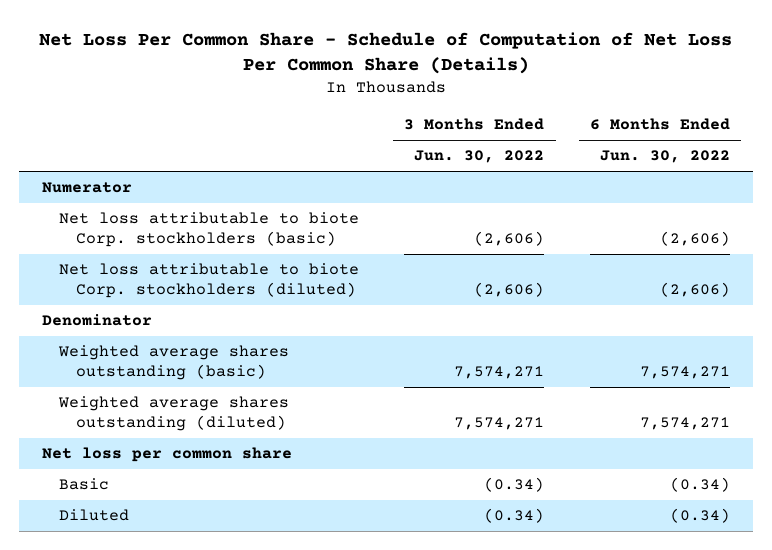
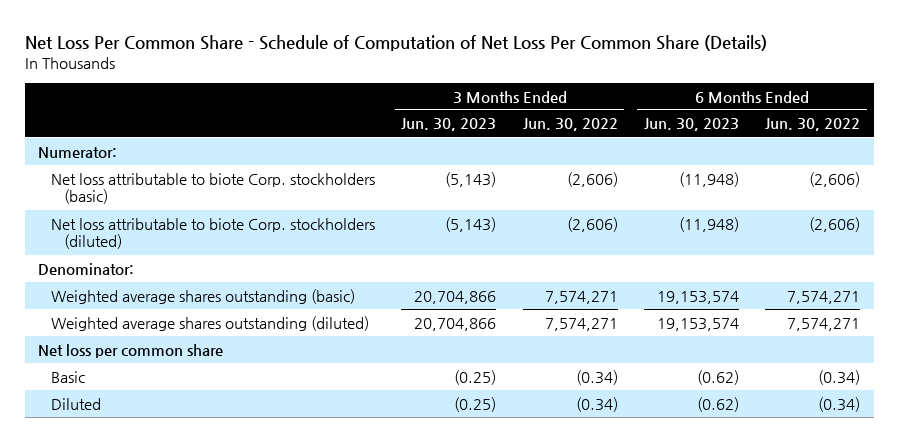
none -> [401,118,497,132] Jun. 30, 2023
none -> [644,118,740,132] Jun. 30, 2023
[42,182,133,194] Numerator -> [38,146,118,158] Numerator:
[42,314,153,327] Denominator -> [38,262,135,275] Denominator:

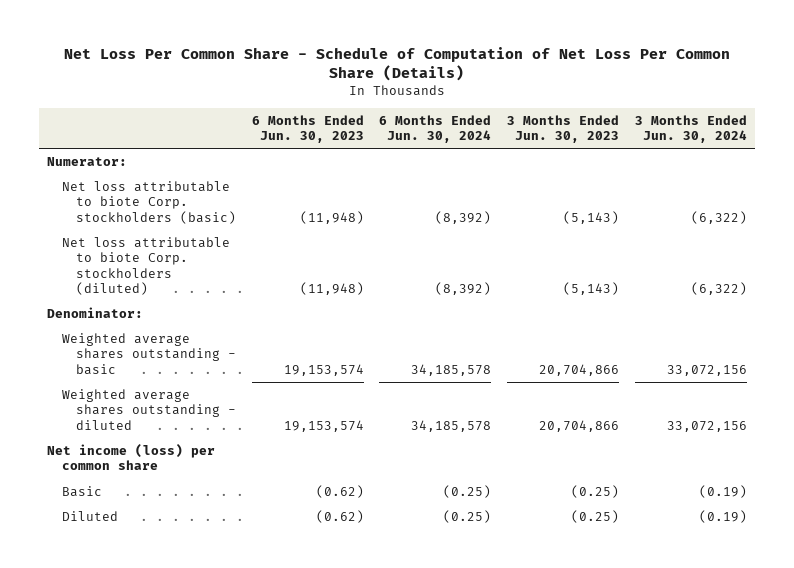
[522,118,618,132] Jun. 30, 2022 -> none
[765,118,861,132] Jun. 30, 2022 -> none
none -> [379,114,492,144] 6 Months Ended Jun. 30, 2024
none -> [634,114,747,144] 3 Months Ended Jun. 30, 2024
[51,288,356,304] Weighted average shares outstanding (basic) -> [61,332,237,375] Weighted average shares outstanding - basic
[51,315,370,331] Weighted average shares outstanding (diluted) -> [61,388,237,430] Weighted average shares outstanding - diluted
[38,343,224,358] Net loss per common share -> [47,443,216,471] Net income (loss) per common share

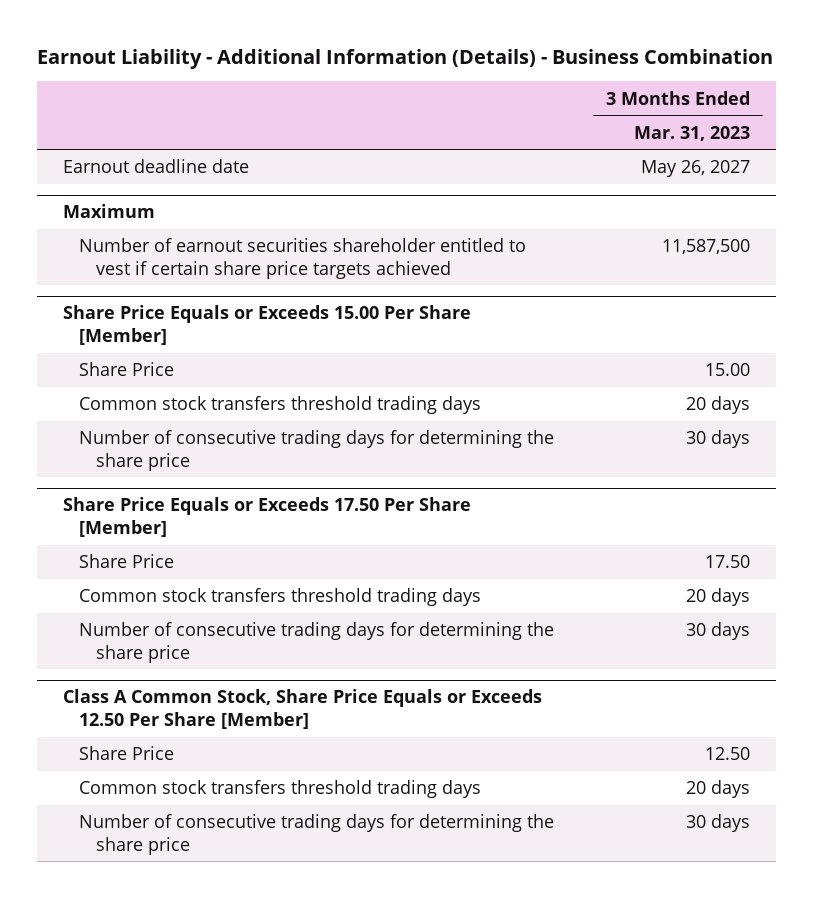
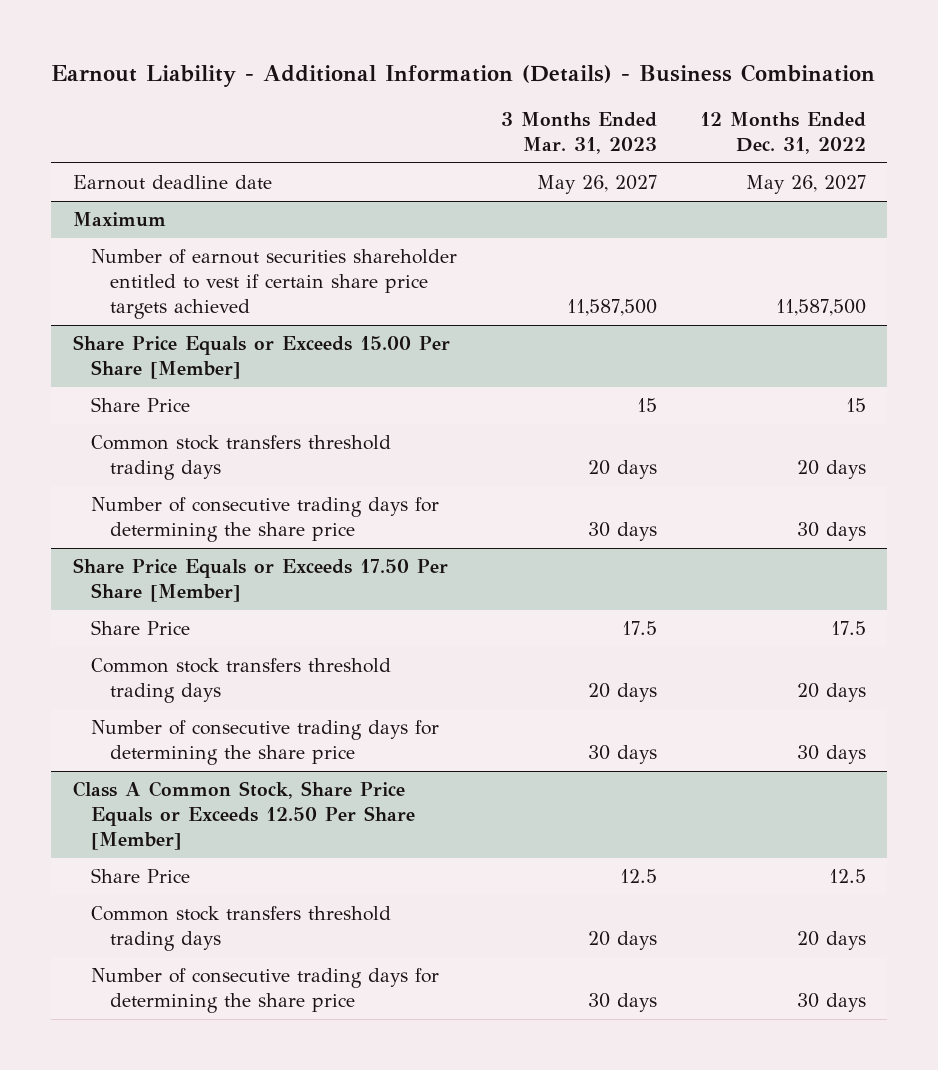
none -> [699,112,866,155] 12 Months Ended Dec. 31, 2022
[704,363,750,377] 15.00 -> [636,398,657,413] 15
[704,555,750,569] 17.50 -> [621,621,657,636] 17.5
[704,747,750,761] 12.50 -> [619,869,657,884] 12.5

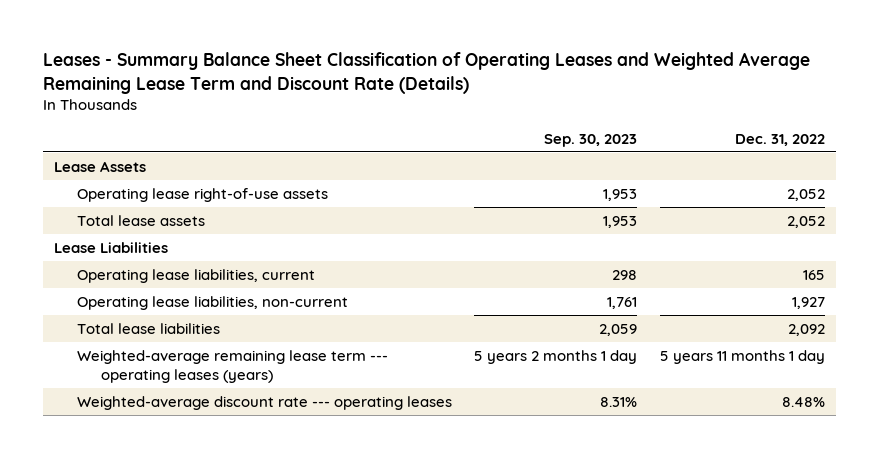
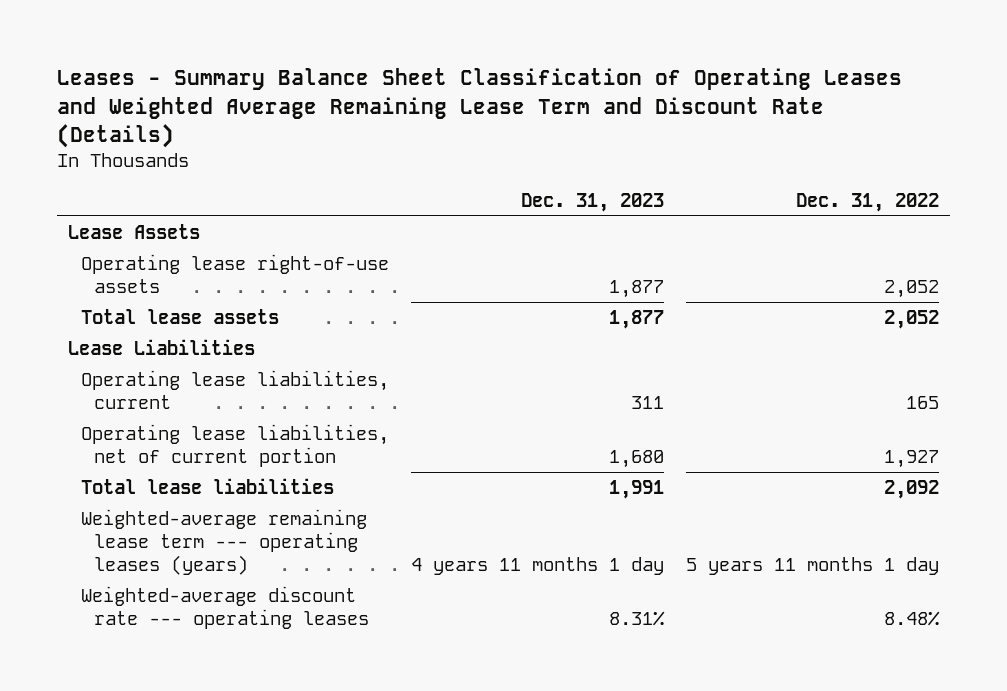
[544,133,638,147] Sep. 30, 2023 -> none
none -> [520,192,664,212] Dec. 31, 2023
[77,295,349,310] Operating lease liabilities, non-current -> [80,423,389,468] Operating lease liabilities, net of current portion

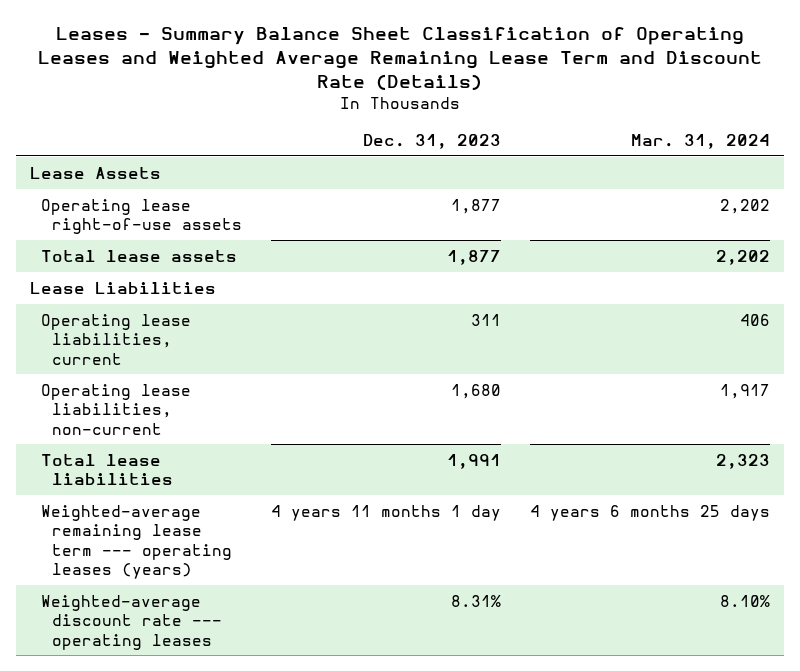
[795,192,939,212] Dec. 31, 2022 -> none
none -> [630,133,770,149] Mar. 31, 2024
[80,423,389,468] Operating lease liabilities, net of current portion -> [41,383,192,435] Operating lease liabilities, non-current

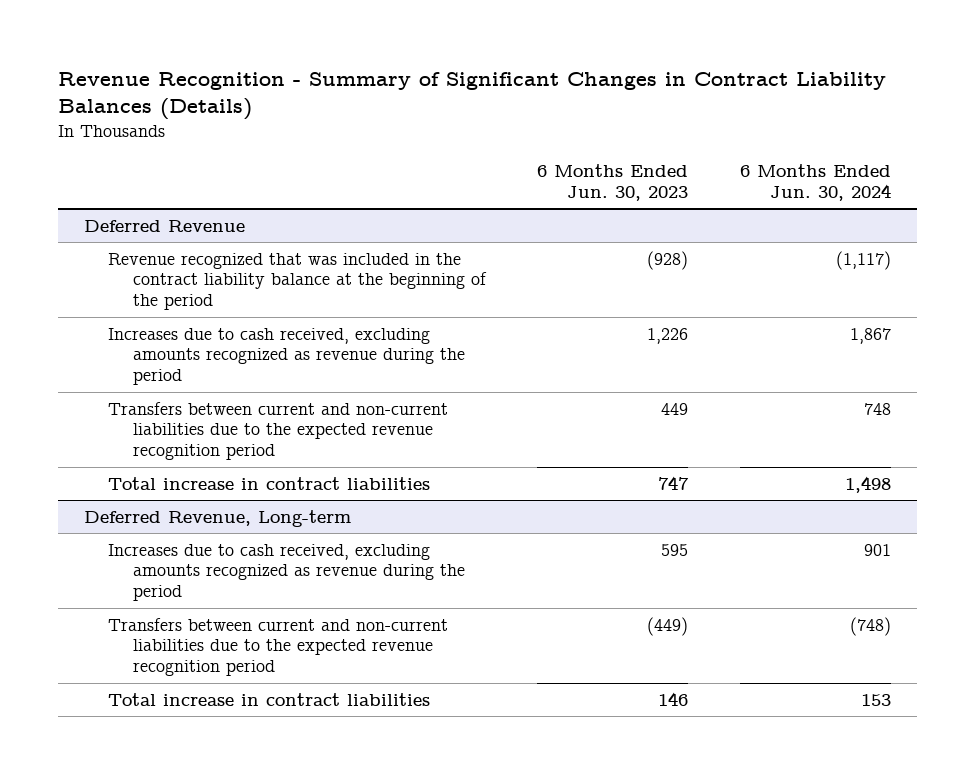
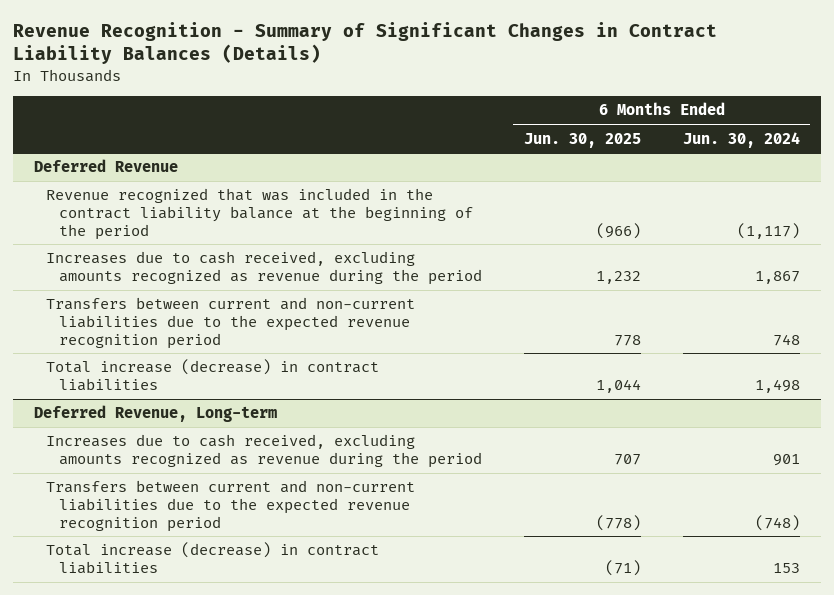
[537,164,689,201] 6 Months Ended Jun. 30, 2023 -> none
none -> [523,132,641,148] Jun. 30, 2025
[108,476,431,490] Total increase in contract liabilities -> [46,359,380,392] Total increase (decrease) in contract liabilities
[108,692,431,706] Total increase in contract liabilities -> [46,542,380,575] Total increase (decrease) in contract liabilities

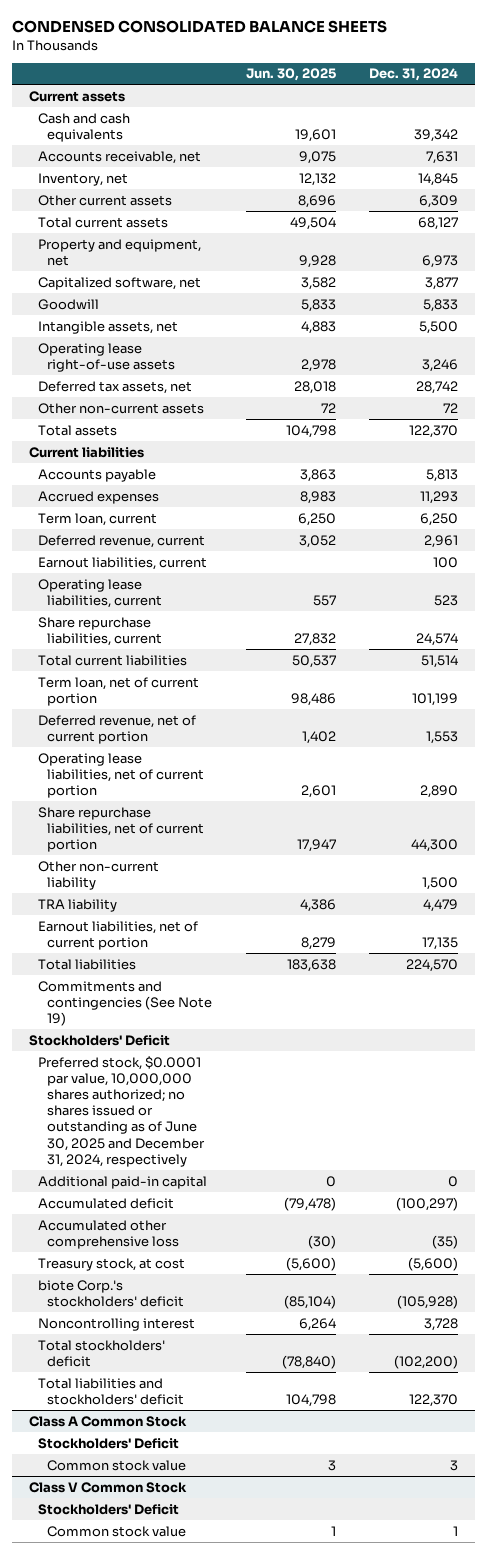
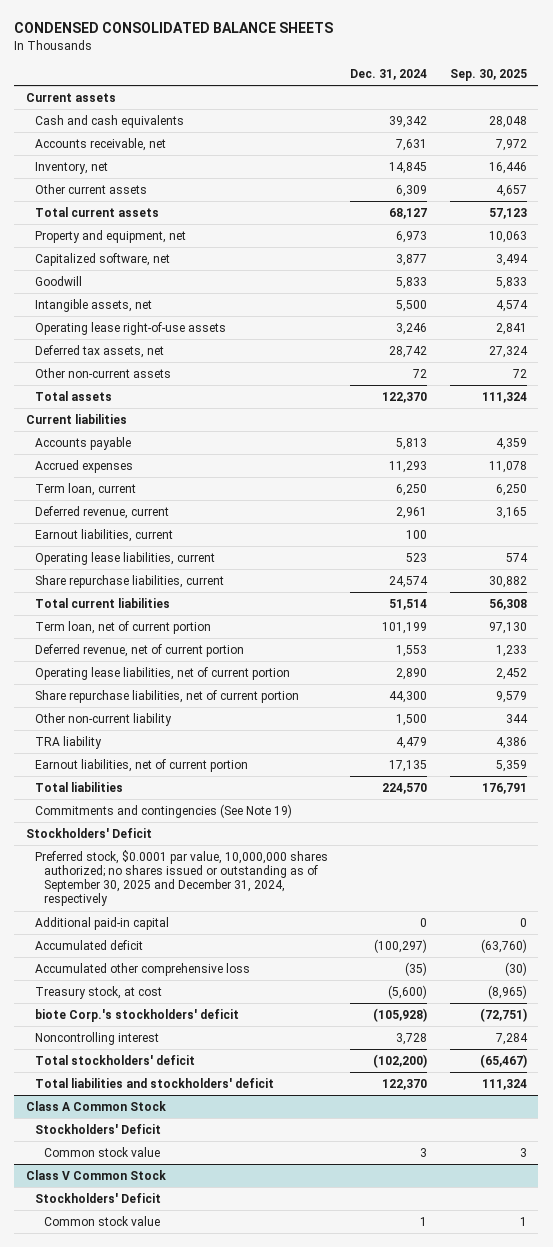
[245,68,336,82] Jun. 30, 2025 -> none
none -> [450,69,528,82] Sep. 30, 2025
[37,1055,206,1167] Preferred stock, $0.0001 par value, 10,000,000 shares authorized; no shares issued or outstanding as of June 30, 2025 and December 31, 2024, respectively -> [34,849,328,907] Preferred stock, $0.0001 par value, 10,000,000 shares authorized; no shares issued or outstanding as of September 30, 2025 and December 31, 2024, respectively

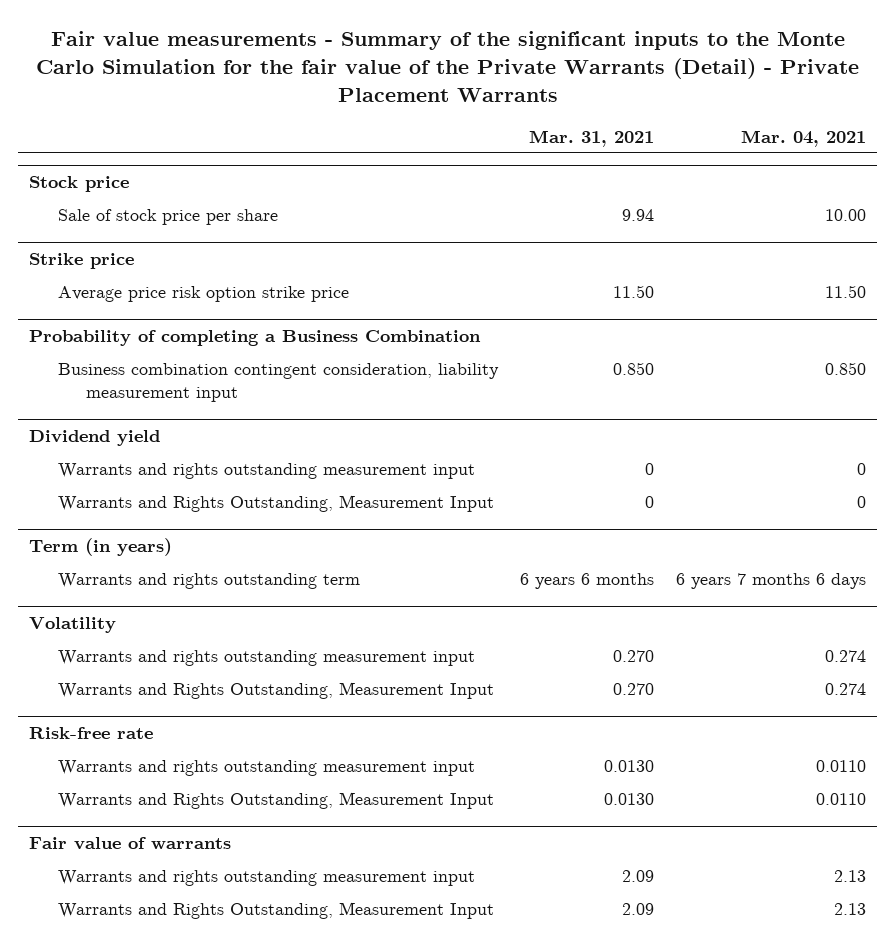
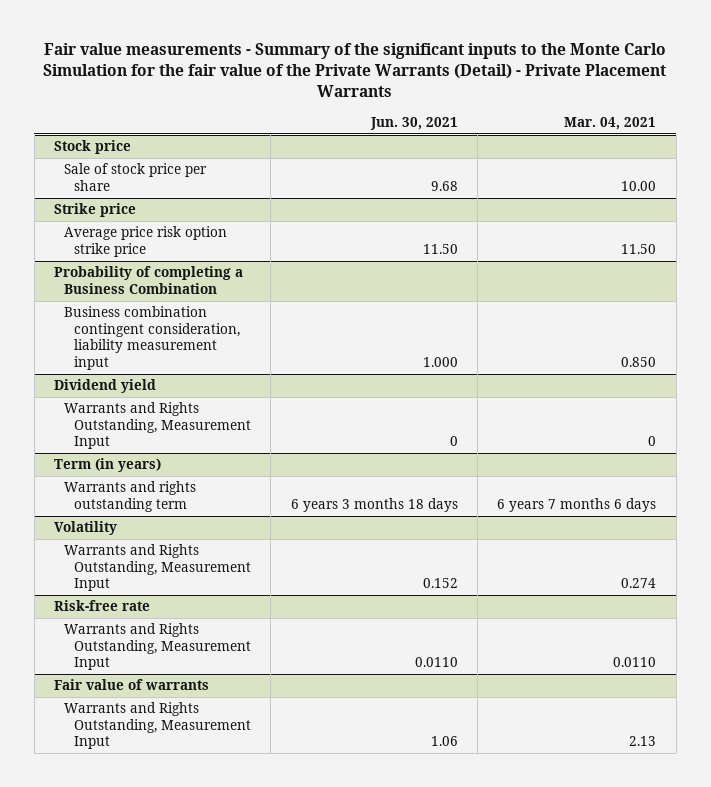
[528,129,654,147] Mar. 31, 2021 -> none
none -> [369,117,458,131] Jun. 30, 2021
[57,462,475,479] Warrants and rights outstanding measurement input -> none
[57,649,475,666] Warrants and rights outstanding measurement input -> none
[57,759,475,776] Warrants and rights outstanding measurement input -> none
[57,869,475,886] Warrants and rights outstanding measurement input -> none

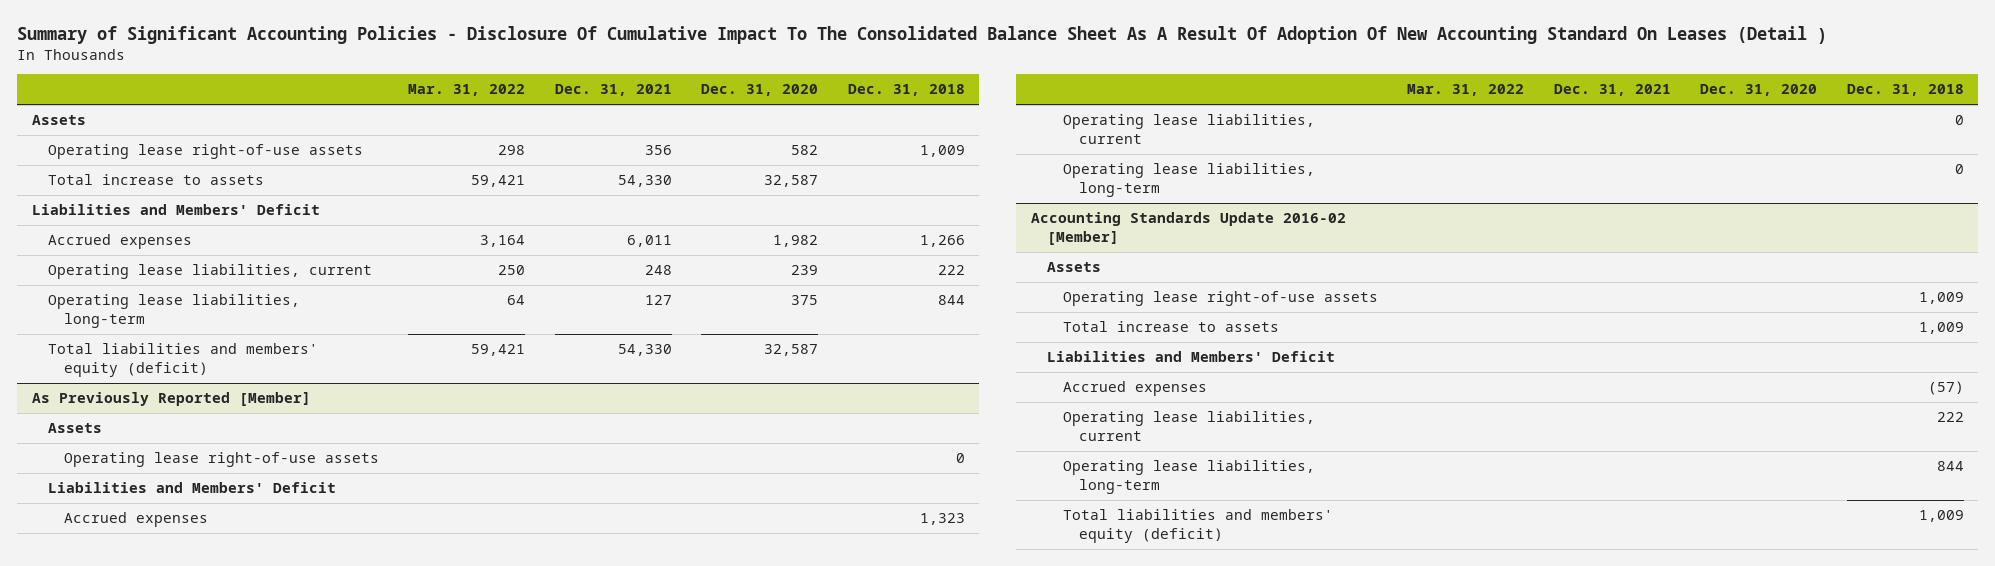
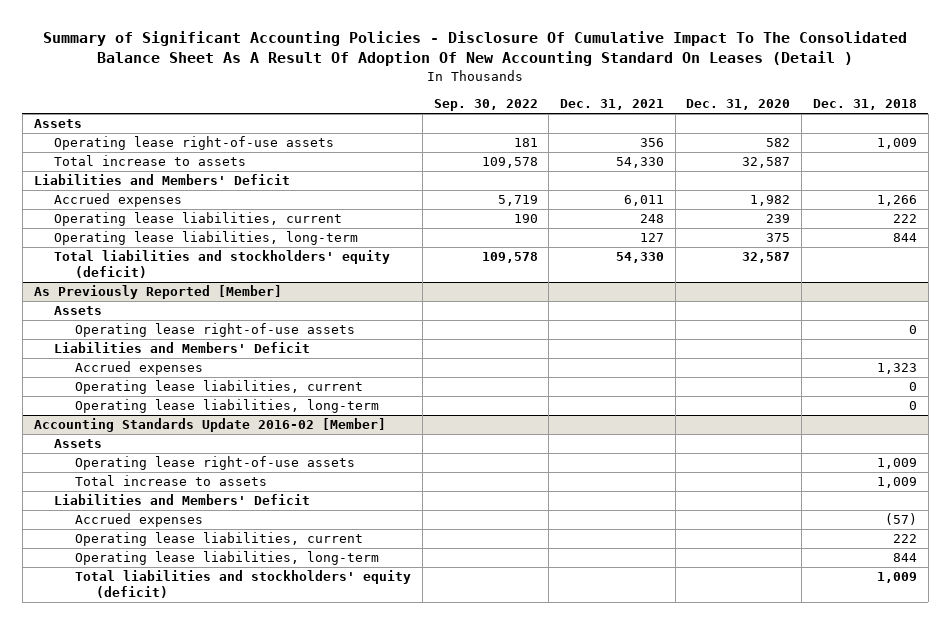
[408,84,526,97] Mar. 31, 2022 -> none
none -> [433,99,538,112] Sep. 30, 2022
[47,343,318,377] Total liabilities and members' equity (deficit) -> [54,250,391,279] Total liabilities and stockholders' equity (deficit)
[1062,509,1333,543] Total liabilities and members' equity (deficit) -> [75,570,412,599] Total liabilities and stockholders' equity (deficit)

